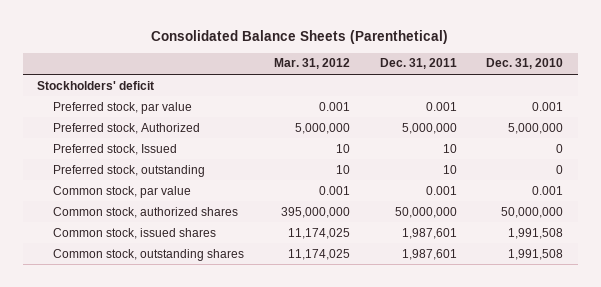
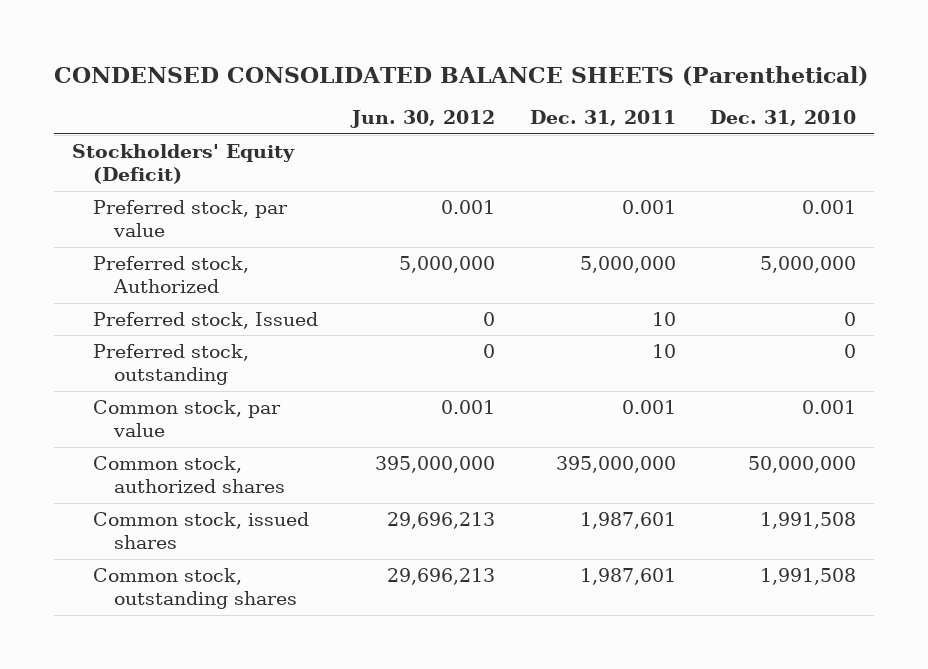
[151,29,449,44] Consolidated Balance Sheets (Parenthetical) -> [54,66,869,87] CONDENSED CONSOLIDATED BALANCE SHEETS (Parenthetical)
[274,58,351,70] Mar. 31, 2012 -> none
none -> [350,110,496,129] Jun. 30, 2012
[37,80,155,90] Stockholders' deficit -> [71,143,295,185] Stockholders' Equity (Deficit)
[394,206,457,218] 50,000,000 -> [555,455,676,473] 395,000,000

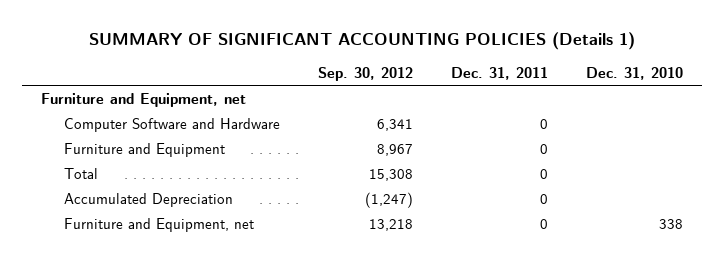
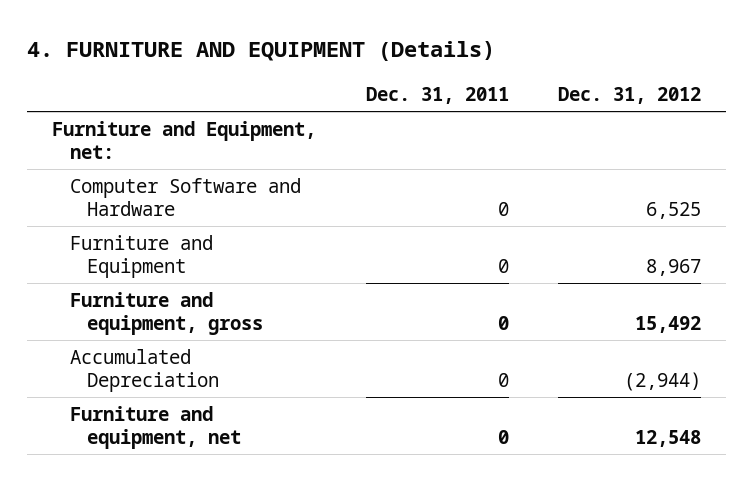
[89,32,636,51] SUMMARY OF SIGNIFICANT ACCOUNTING POLICIES (Details 1) -> [27,41,496,62] 4. FURNITURE AND EQUIPMENT (Details)
[318,66,414,81] Sep. 30, 2012 -> none
[586,66,684,80] Dec. 31, 2010 -> none
none -> [558,86,702,104] Dec. 31, 2012
[41,92,247,107] Furniture and Equipment, net -> [52,121,317,159] Furniture and Equipment, net:
[64,167,99,179] Total -> none
none -> [69,292,263,335] Furniture and equipment, gross
[64,217,255,232] Furniture and Equipment, net -> [69,406,241,449] Furniture and equipment, net

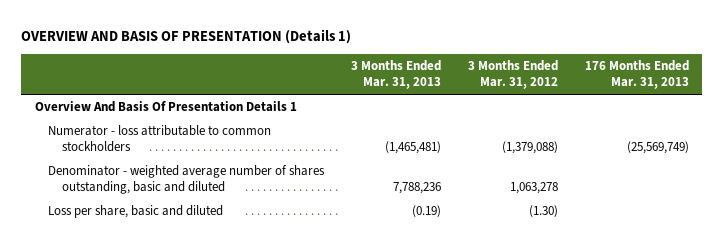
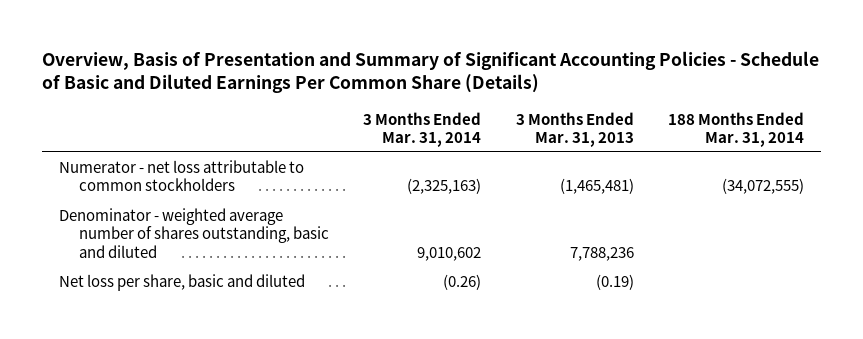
[21,29,352,45] OVERVIEW AND BASIS OF PRESENTATION (Details 1) -> [42,50,820,94] Overview, Basis of Presentation and Summary of Significant Accounting Policies - Schedule of Basic and Diluted Earnings Per Common Share (Details)
[467,60,558,90] 3 Months Ended Mar. 31, 2012 -> none
[584,60,689,90] 176 Months Ended Mar. 31, 2013 -> none
none -> [363,111,482,147] 3 Months Ended Mar. 31, 2014
none -> [668,111,805,147] 188 Months Ended Mar. 31, 2014
[34,101,297,113] Overview And Basis Of Presentation Details 1 -> none
[48,125,272,153] Numerator - loss attributable to common stockholders -> [59,160,305,192] Numerator - net loss attributable to common stockholders
[48,205,224,219] Loss per share, basic and diluted -> [59,274,306,292] Net loss per share, basic and diluted

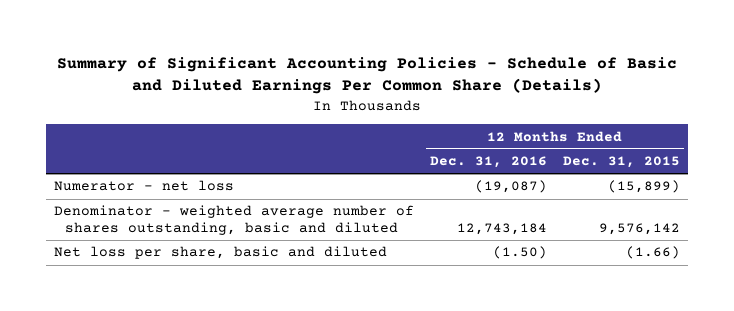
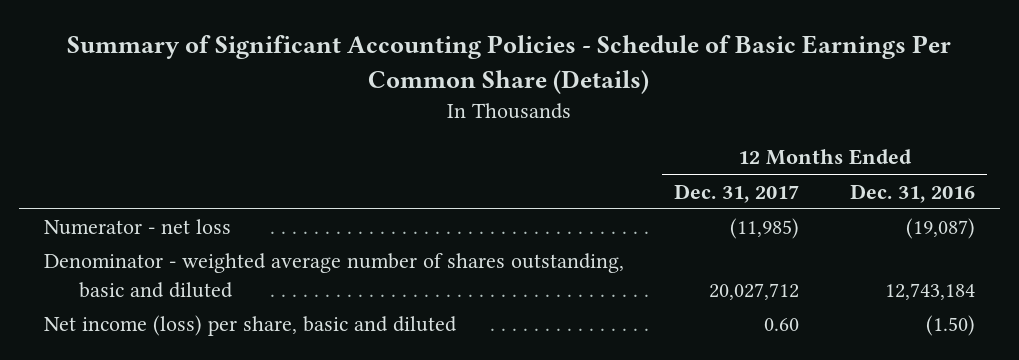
[56,57,677,95] Summary of Significant Accounting Policies - Schedule of Basic and Diluted Earnings Per Common Share (Details) -> [67,35,952,94] Summary of Significant Accounting Policies - Schedule of Basic Earnings Per Common Share (Details)
[562,156,680,169] Dec. 31, 2015 -> none
none -> [674,183,800,203] Dec. 31, 2017
[53,246,387,260] Net loss per share, basic and diluted -> [43,315,457,337] Net income (loss) per share, basic and diluted

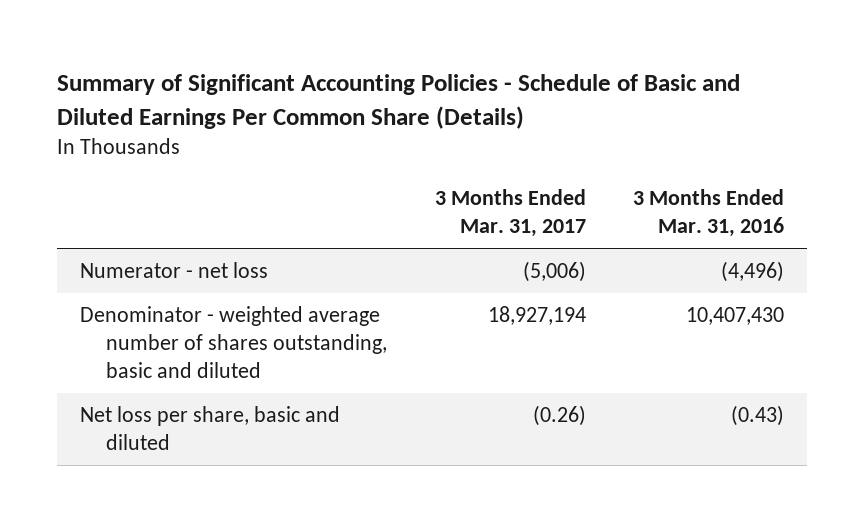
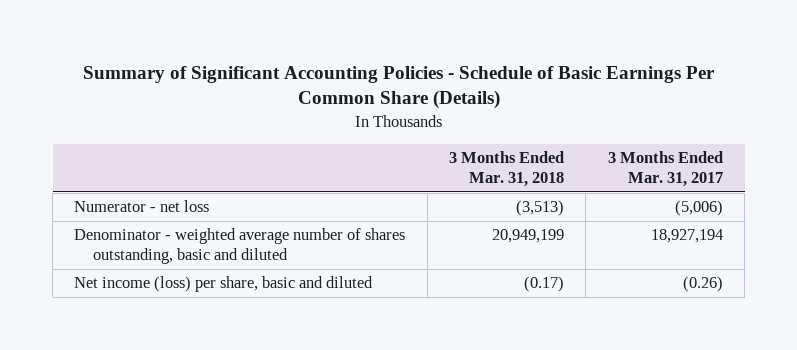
[56,73,740,129] Summary of Significant Accounting Policies - Schedule of Basic and Diluted Earnings Per Common Share (Details) -> [82,65,715,110] Summary of Significant Accounting Policies - Schedule of Basic Earnings Per Common Share (Details)
[632,188,784,238] 3 Months Ended Mar. 31, 2016 -> none
none -> [449,151,565,187] 3 Months Ended Mar. 31, 2018
[80,406,341,451] Net loss per share, basic and diluted -> [74,276,374,293] Net income (loss) per share, basic and diluted

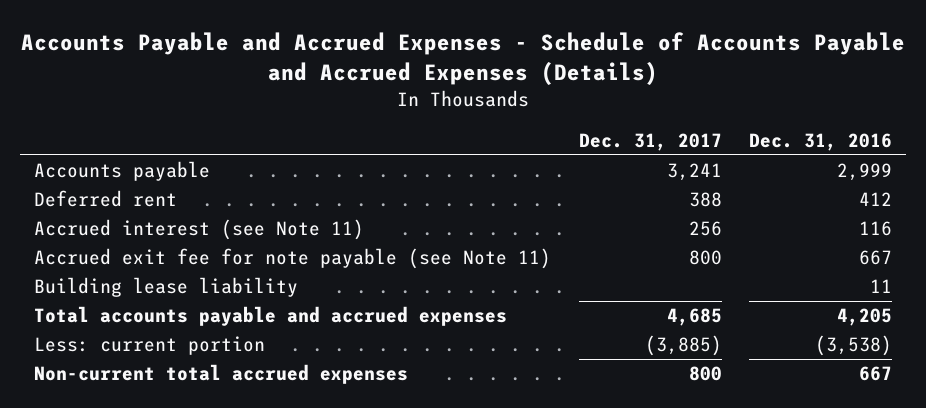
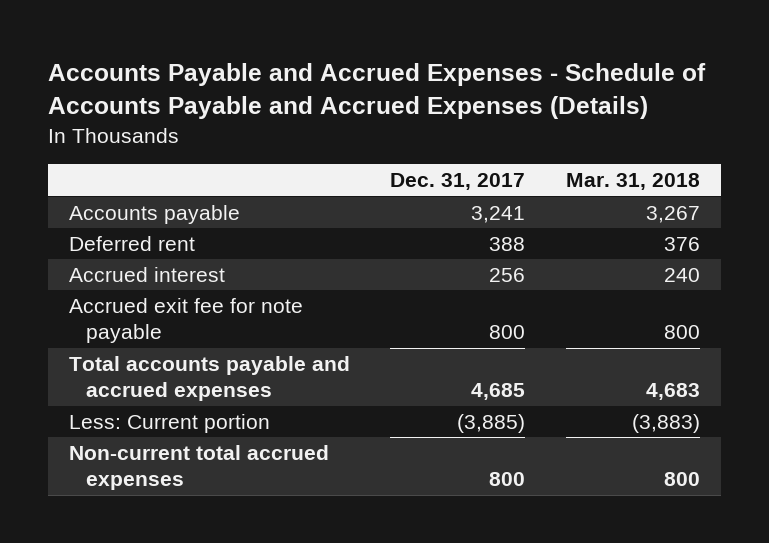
[749,132,893,151] Dec. 31, 2016 -> none
none -> [566,173,701,191] Mar. 31, 2018
[34,277,299,298] Building lease liability -> none
[34,219,365,241] Accrued interest (see Note 11) -> [68,267,225,283] Accrued interest
[34,248,552,270] Accrued exit fee for note payable (see Note 11) -> [68,298,303,344] Accrued exit fee for note payable
[34,336,266,356] Less: current portion -> [68,414,270,434] Less: Current portion

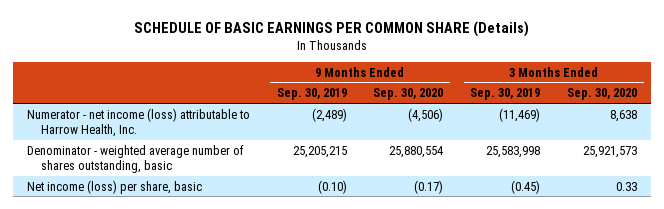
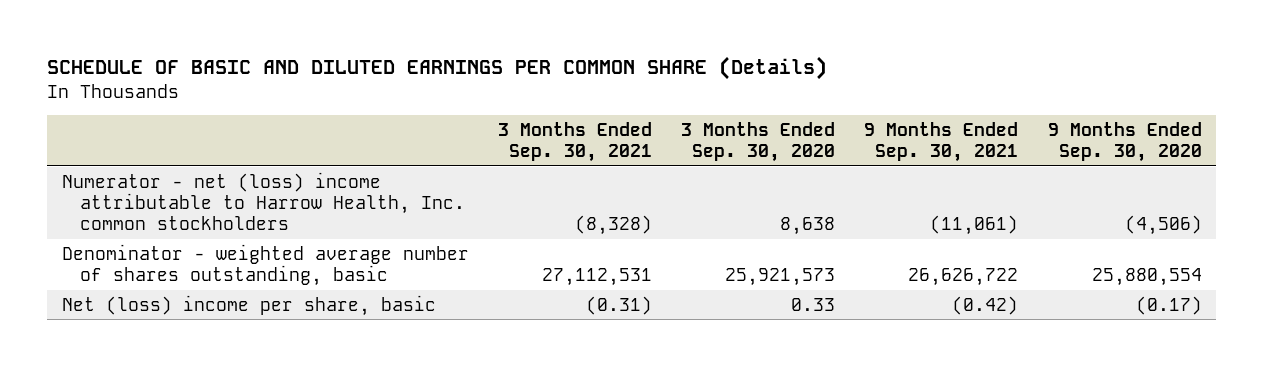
[133,20,529,37] SCHEDULE OF BASIC EARNINGS PER COMMON SHARE (Details) -> [47,56,828,81] SCHEDULE OF BASIC AND DILUTED EARNINGS PER COMMON SHARE (Details)
[276,88,347,101] Sep. 30, 2019 -> none
[470,88,541,101] Sep. 30, 2019 -> none
none -> [497,121,652,163] 3 Months Ended Sep. 30, 2021
none -> [864,121,1019,163] 9 Months Ended Sep. 30, 2021
[26,107,250,138] Numerator - net income (loss) attributable to Harrow Health, Inc. -> [61,171,465,231] Numerator - net (loss) income attributable to Harrow Health, Inc. common stockholders
[26,179,202,194] Net income (loss) per share, basic -> [61,294,436,316] Net (loss) income per share, basic

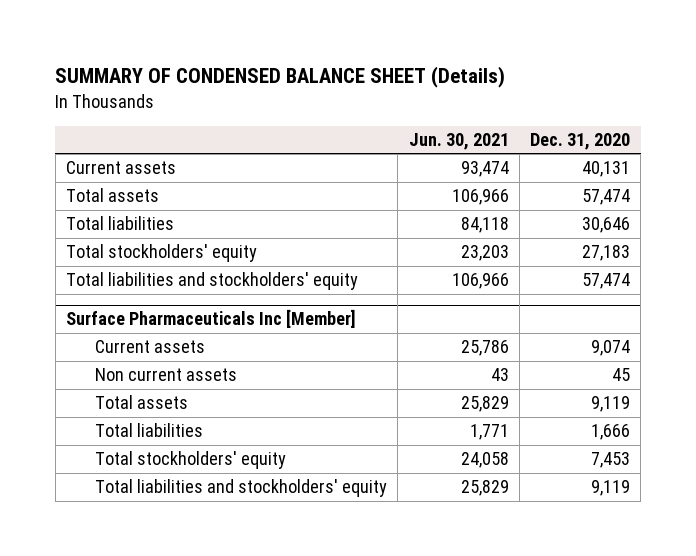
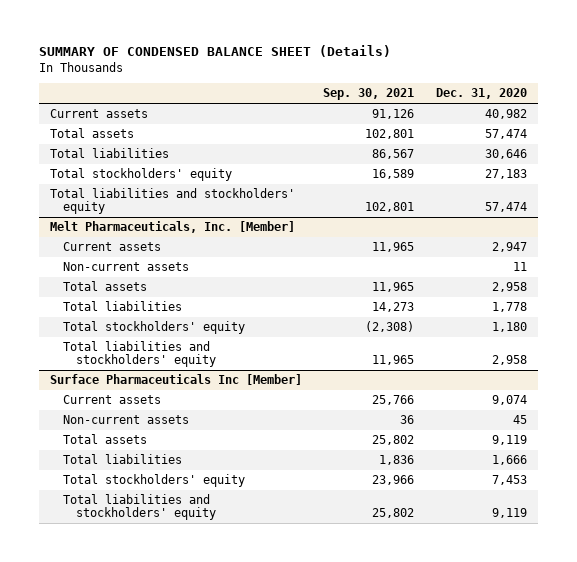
[408,132,509,150] Jun. 30, 2021 -> none
none -> [323,88,415,101] Sep. 30, 2021
[582,161,631,178] 40,131 -> [485,109,528,120] 40,982
none -> [49,221,295,234] Melt Pharmaceuticals, Inc. [Member]
none -> [62,242,161,252] Current assets
none -> [62,262,189,272] Non-current assets
none -> [62,281,147,292] Total assets
none -> [62,301,182,312] Total liabilities
none -> [62,321,245,335] Total stockholders' equity
none -> [62,341,217,368] Total liabilities and stockholders' equity
[94,368,237,382] Non current assets -> [62,415,189,425] Non-current assets

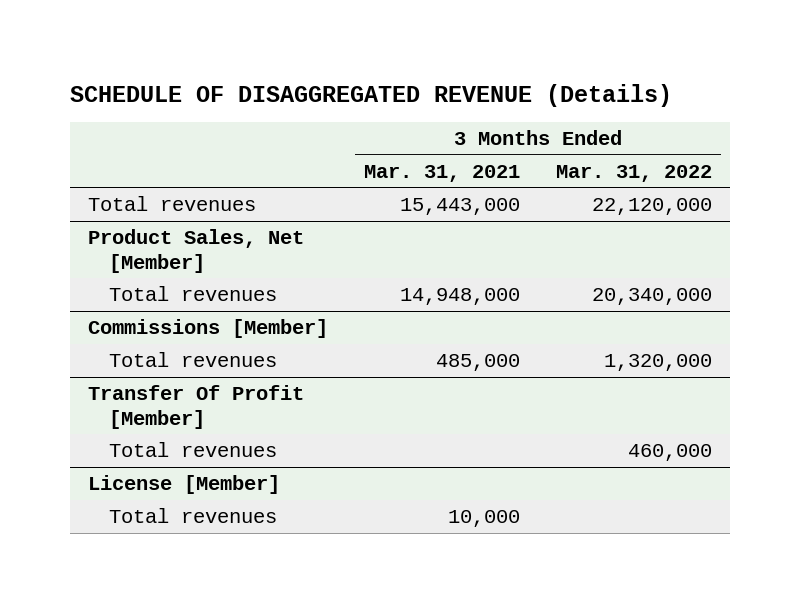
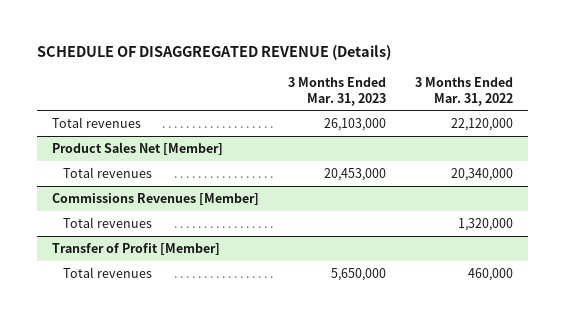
[364,164,521,182] Mar. 31, 2021 -> none
none -> [288,76,387,106] 3 Months Ended Mar. 31, 2023
[88,229,305,273] Product Sales, Net [Member] -> [51,141,223,155] Product Sales Net [Member]
[88,319,329,339] Commissions [Member] -> [51,192,259,205] Commissions Revenues [Member]
[88,385,305,429] Transfer Of Profit [Member] -> [51,242,220,255] Transfer of Profit [Member]
[88,475,281,495] License [Member] -> none
[109,508,278,524] Total revenues -> none

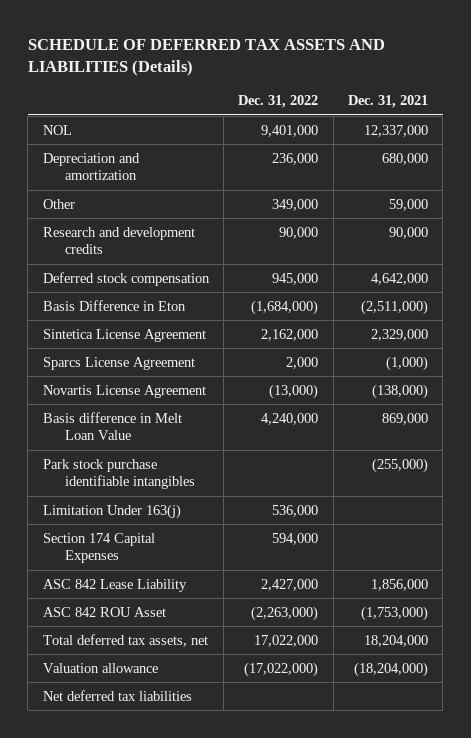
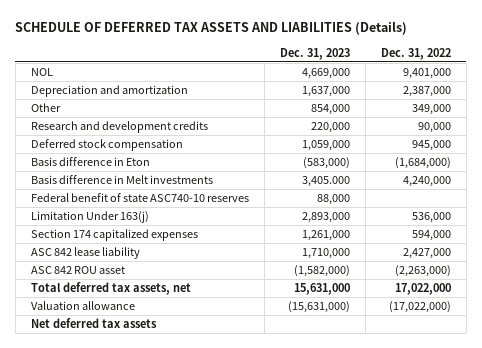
[348,95,429,109] Dec. 31, 2021 -> none
none -> [279,47,350,60] Dec. 31, 2023
[272,152,319,165] 236,000 -> [402,86,451,98] 2,387,000
[42,328,206,342] Sintetica License Agreement -> none
[42,356,195,370] Sparcs License Agreement -> none
[42,384,206,398] Novartis License Agreement -> none
[42,458,196,490] Park stock purchase identifiable intangibles -> none
[42,299,186,311] Basis Difference in Eton -> [30,157,150,167] Basis difference in Eton
[42,411,182,441] Basis difference in Melt Loan Value -> [30,175,213,185] Basis difference in Melt investments
none -> [30,193,249,203] Federal benefit of state ASC740-10 reserves
[42,532,155,564] Section 174 Capital Expenses -> [30,229,198,242] Section 174 capitalized expenses
[42,578,187,592] ASC 842 Lease Liability -> [30,247,140,260] ASC 842 lease liability
[42,606,166,617] ASC 842 ROU Asset -> [30,266,125,275] ASC 842 ROU asset
[42,689,192,701] Net deferred tax liabilities -> [30,318,157,329] Net deferred tax assets

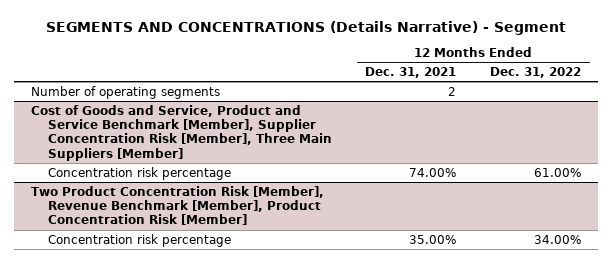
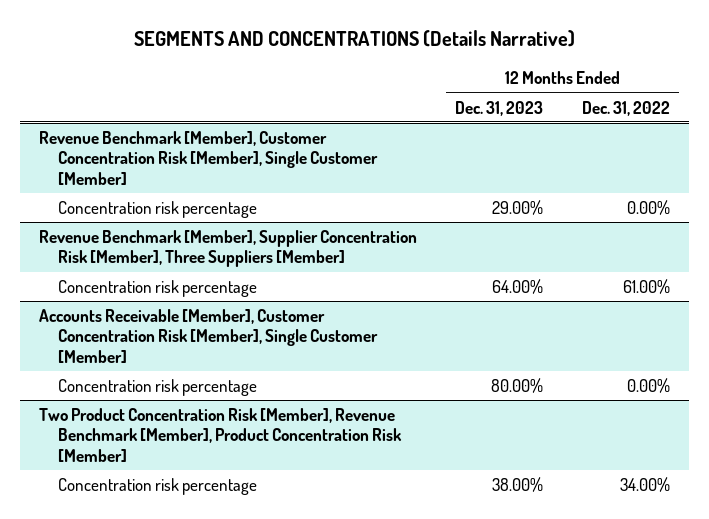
[45,20,566,35] SEGMENTS AND CONCENTRATIONS (Details Narrative) - Segment -> [134,30,576,48] SEGMENTS AND CONCENTRATIONS (Details Narrative)
[365,66,457,78] Dec. 31, 2021 -> none
none -> [455,100,544,116] Dec. 31, 2023
[30,85,220,99] Number of operating segments -> none
[30,104,332,161] Cost of Goods and Service, Product and Service Benchmark [Member], Supplier Concentration Risk [Member], Three Main Suppliers [Member] -> none
none -> [38,130,379,185] Revenue Benchmark [Member], Customer Concentration Risk [Member], Single Customer [Member]
none -> [58,200,258,218] Concentration risk percentage
none -> [38,229,417,268] Revenue Benchmark [Member], Supplier Concentration Risk [Member], Three Suppliers [Member]
none -> [38,308,379,363] Accounts Receivable [Member], Customer Concentration Risk [Member], Single Customer [Member]
none -> [58,378,258,396] Concentration risk percentage

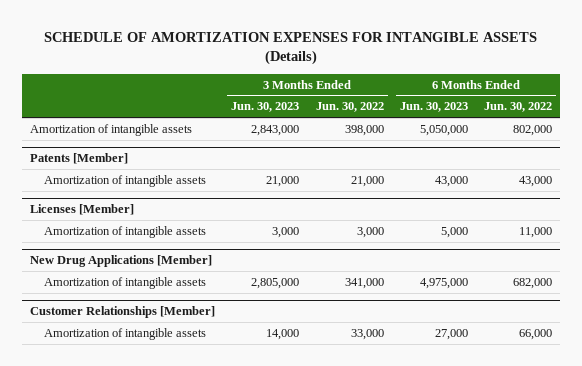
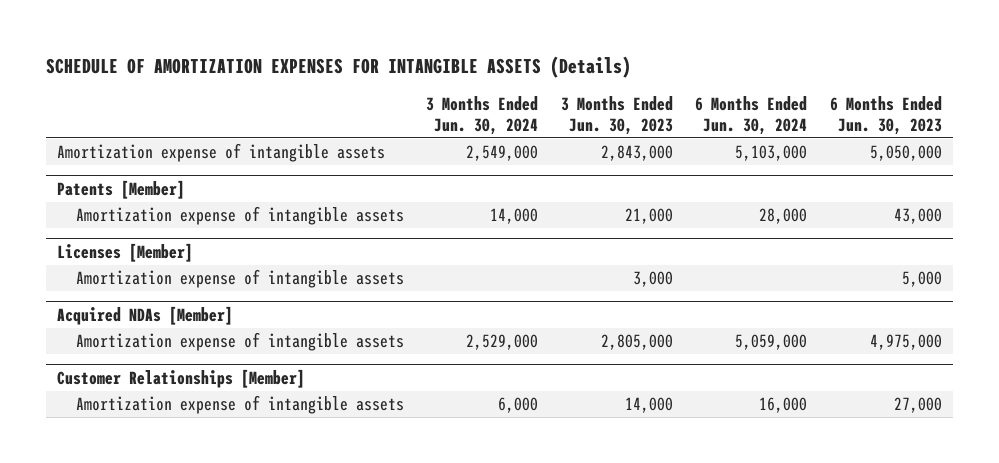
[315,102,384,113] Jun. 30, 2022 -> none
[483,102,552,113] Jun. 30, 2022 -> none
none -> [426,96,539,135] 3 Months Ended Jun. 30, 2024
none -> [695,96,808,135] 6 Months Ended Jun. 30, 2024
[30,123,193,136] Amortization of intangible assets -> [57,143,386,163] Amortization expense of intangible assets
[43,174,206,187] Amortization of intangible assets -> [75,206,404,226] Amortization expense of intangible assets
[30,255,213,268] New Drug Applications [Member] -> none
[43,225,206,238] Amortization of intangible assets -> [75,269,404,289] Amortization expense of intangible assets
none -> [57,305,234,325] Acquired NDAs [Member]
[43,276,206,289] Amortization of intangible assets -> [75,332,404,352] Amortization expense of intangible assets
[43,327,206,340] Amortization of intangible assets -> [75,395,404,415] Amortization expense of intangible assets

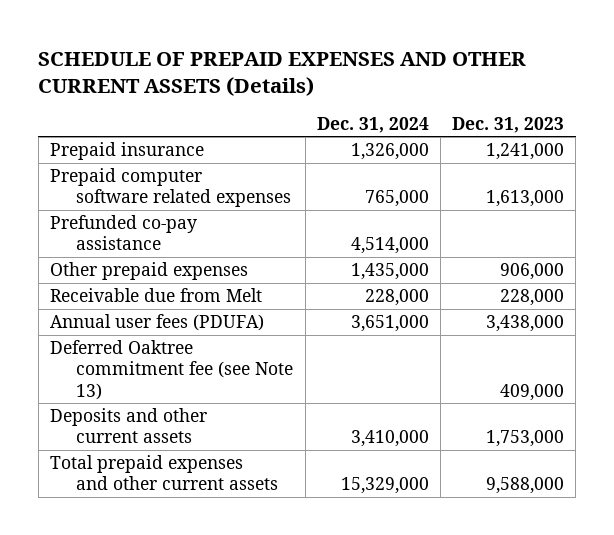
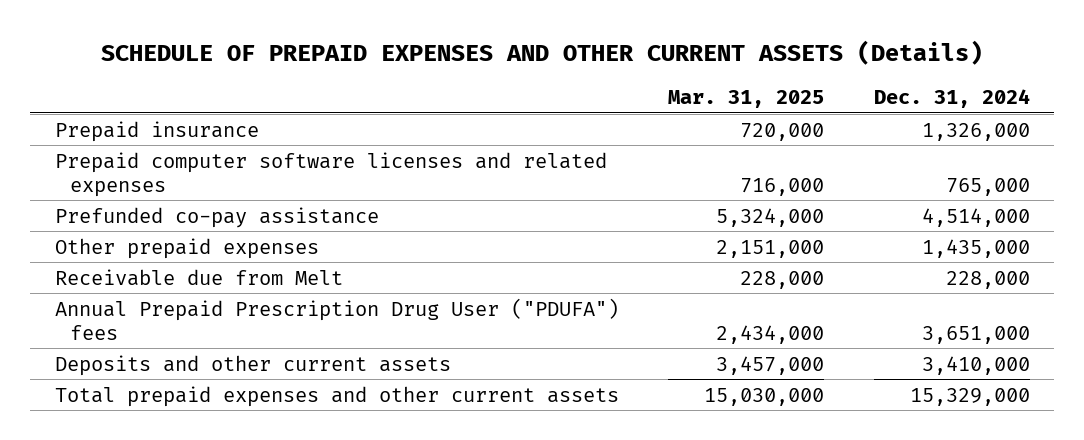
[452,116,565,133] Dec. 31, 2023 -> none
none -> [668,90,825,109] Mar. 31, 2025
[49,168,292,208] Prepaid computer software related expenses -> [54,151,607,197] Prepaid computer software licenses and related expenses
[49,340,294,400] Deferred Oaktree commitment fee (see Note 13) -> none
[49,314,264,332] Annual user fees (PDUFA) -> [54,297,619,340] Annual Prepaid Prescription Drug User ("PDUFA") fees

